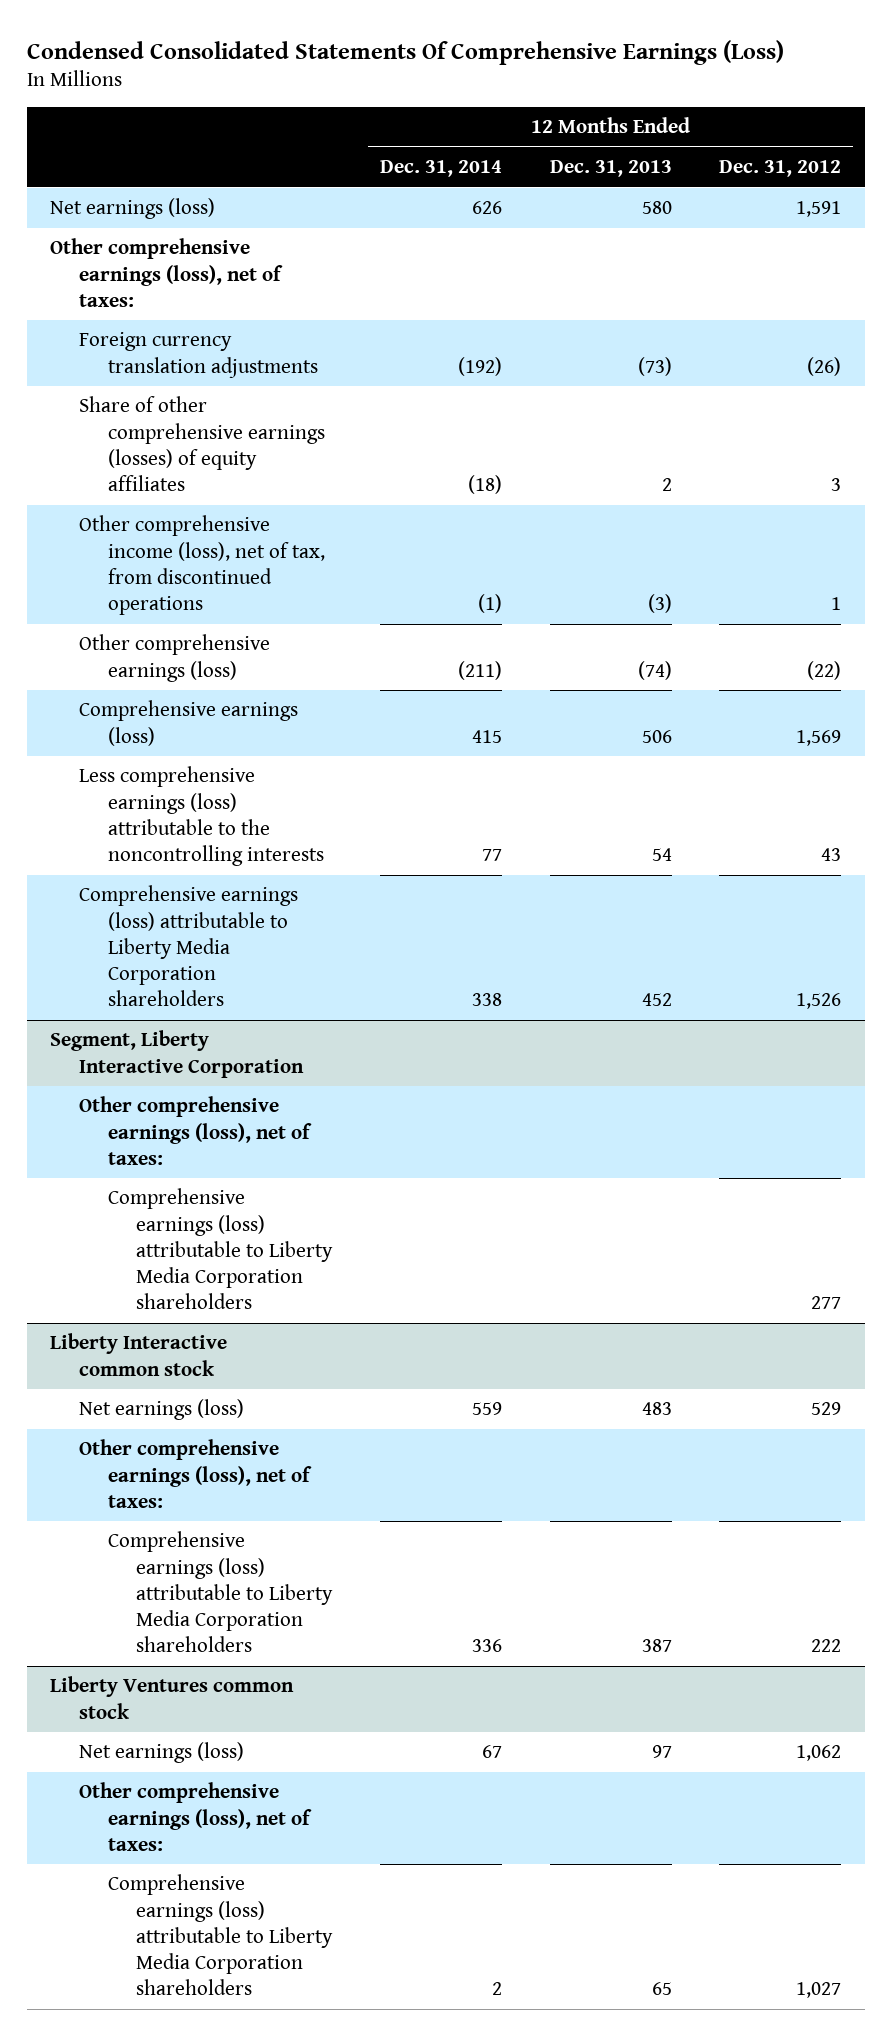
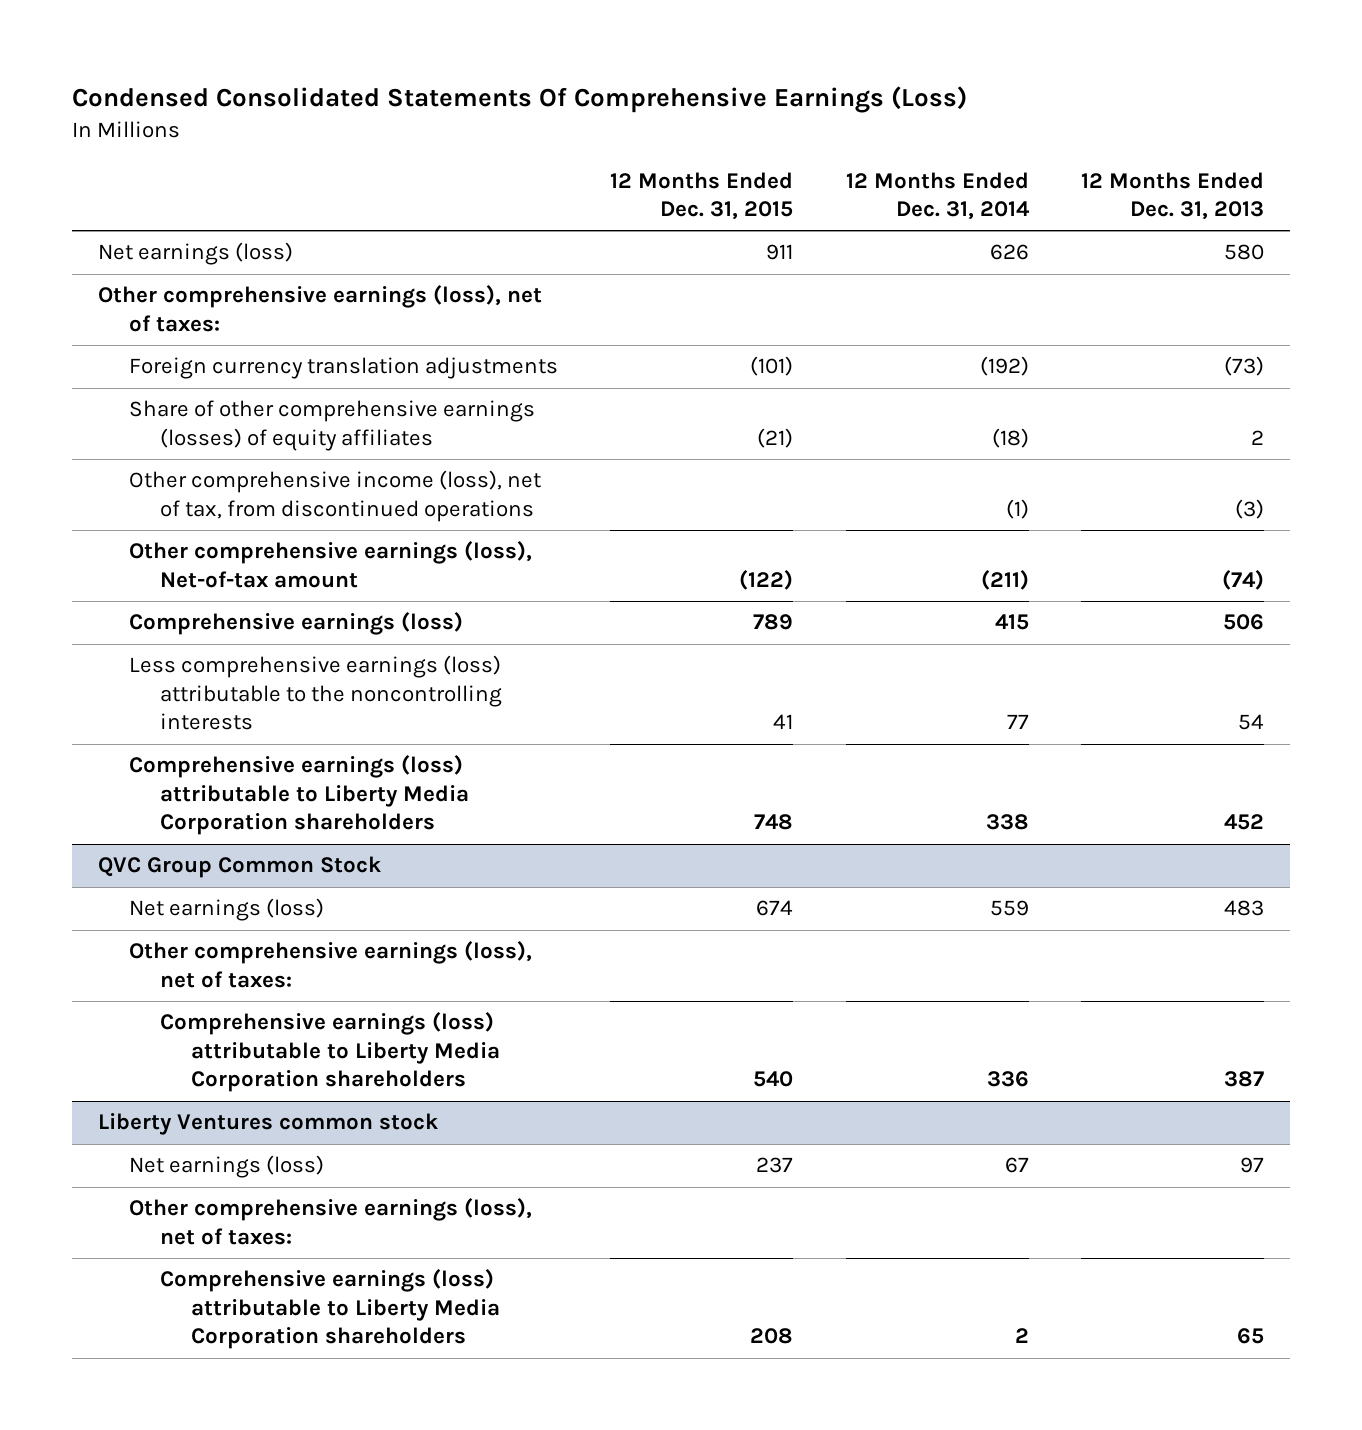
[719,160,842,178] Dec. 31, 2012 -> none
none -> [610,171,794,221] 12 Months Ended Dec. 31, 2015
[79,634,271,682] Other comprehensive earnings (loss) -> [128,541,532,588] Other comprehensive earnings (loss), Net-of-tax amount
[50,1030,305,1078] Segment, Liberty Interactive Corporation -> none
[79,1096,312,1165] Other comprehensive earnings (loss), net of taxes: -> none
[107,1188,334,1310] Comprehensive earnings (loss) attributable to Liberty Media Corporation shareholders -> none
[50,1333,228,1376] Liberty Interactive common stock -> none
none -> [97,856,381,879] QVC Group Common Stock

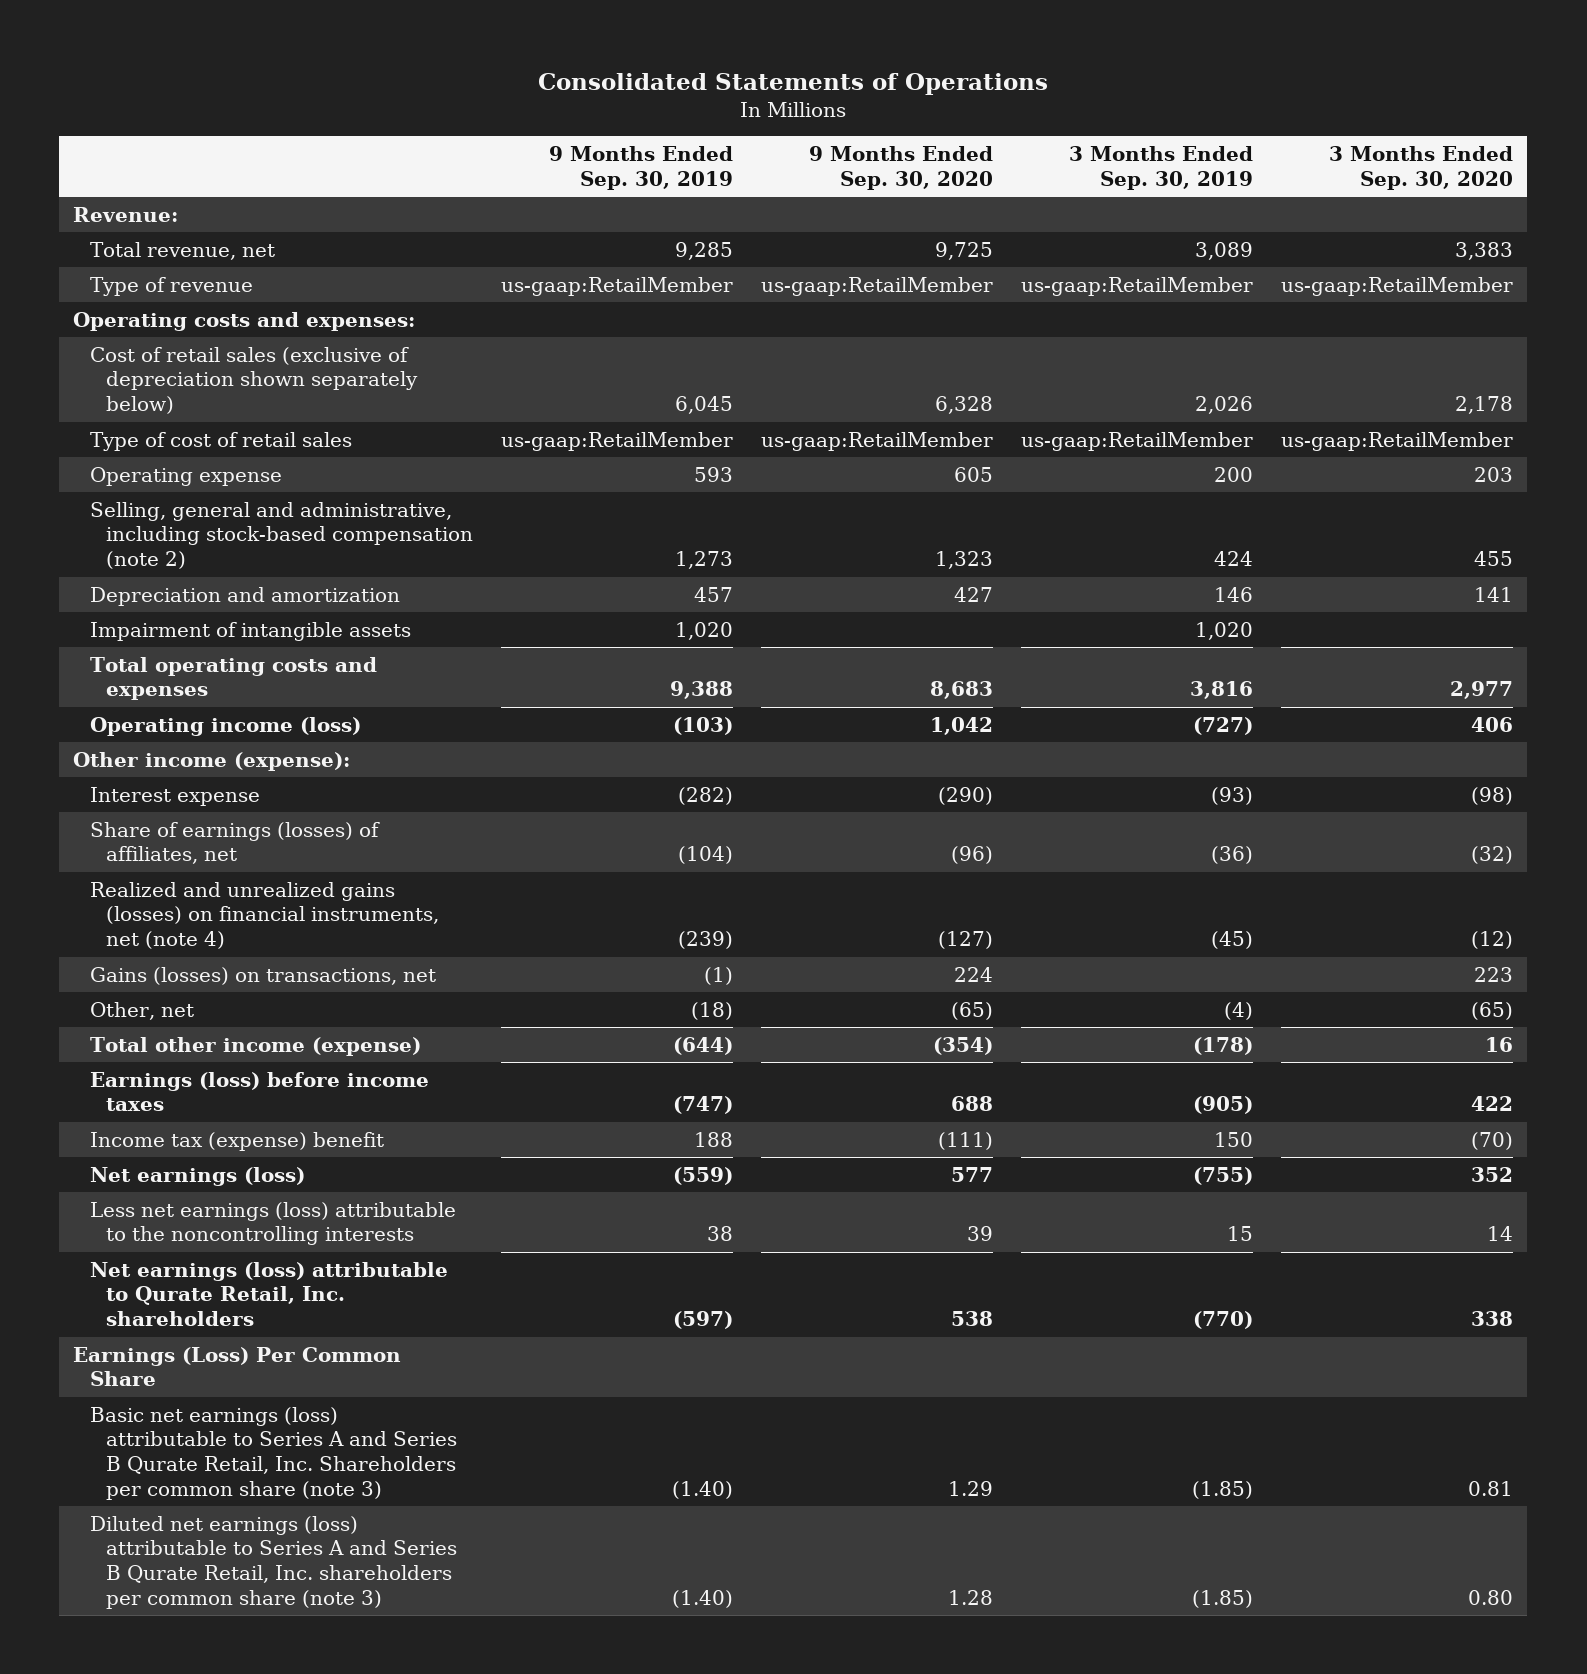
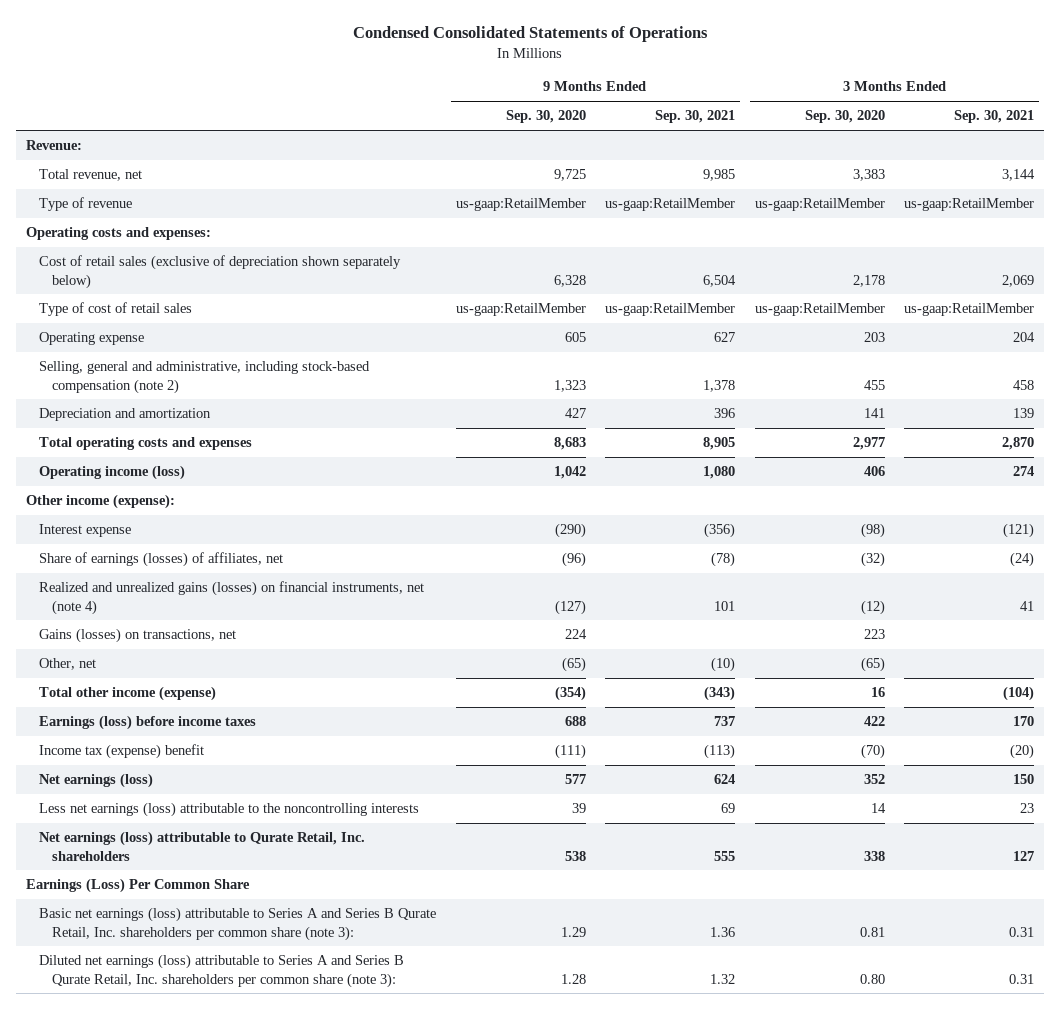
[538,72,1049,95] Consolidated Statements of Operations -> [353,26,709,43] Condensed Consolidated Statements of Operations
[549,145,734,190] 9 Months Ended Sep. 30, 2019 -> none
[1069,145,1254,190] 3 Months Ended Sep. 30, 2019 -> none
none -> [655,110,736,124] Sep. 30, 2021
none -> [954,110,1035,124] Sep. 30, 2021
[89,621,411,641] Impairment of intangible assets -> none
[89,1406,458,1501] Basic net earnings (loss) attributable to Series A and Series B Qurate Retail, Inc. Shareholders per common share (note 3) -> [38,907,436,941] Basic net earnings (loss) attributable to Series A and Series B Qurate Retail, Inc. shareholders per common share (note 3):
[89,1515,458,1610] Diluted net earnings (loss) attributable to Series A and Series B Qurate Retail, Inc. shareholders per common share (note 3) -> [38,954,404,988] Diluted net earnings (loss) attributable to Series A and Series B Qurate Retail, Inc. shareholders per common share (note 3):

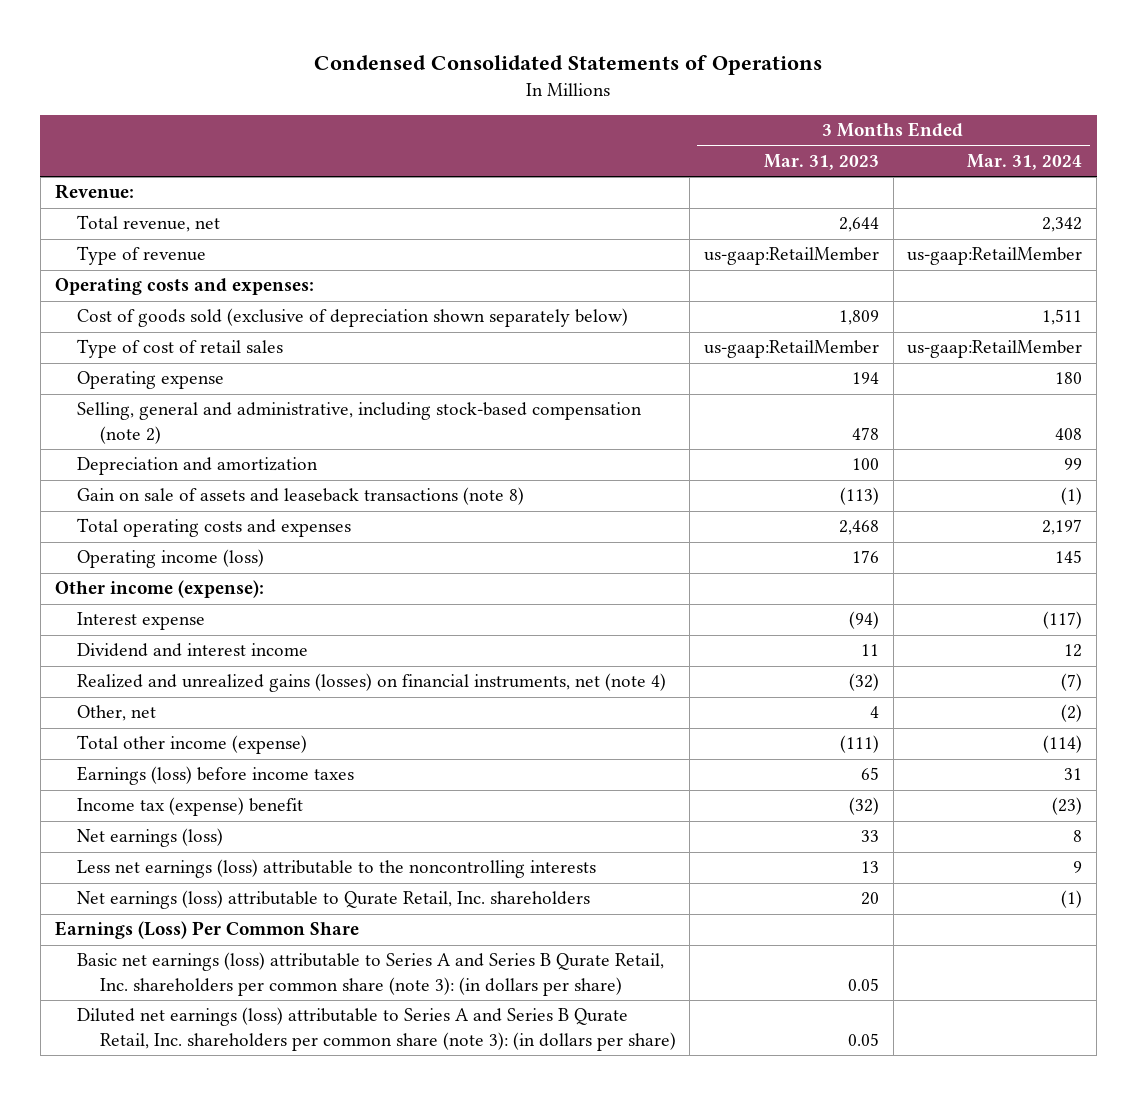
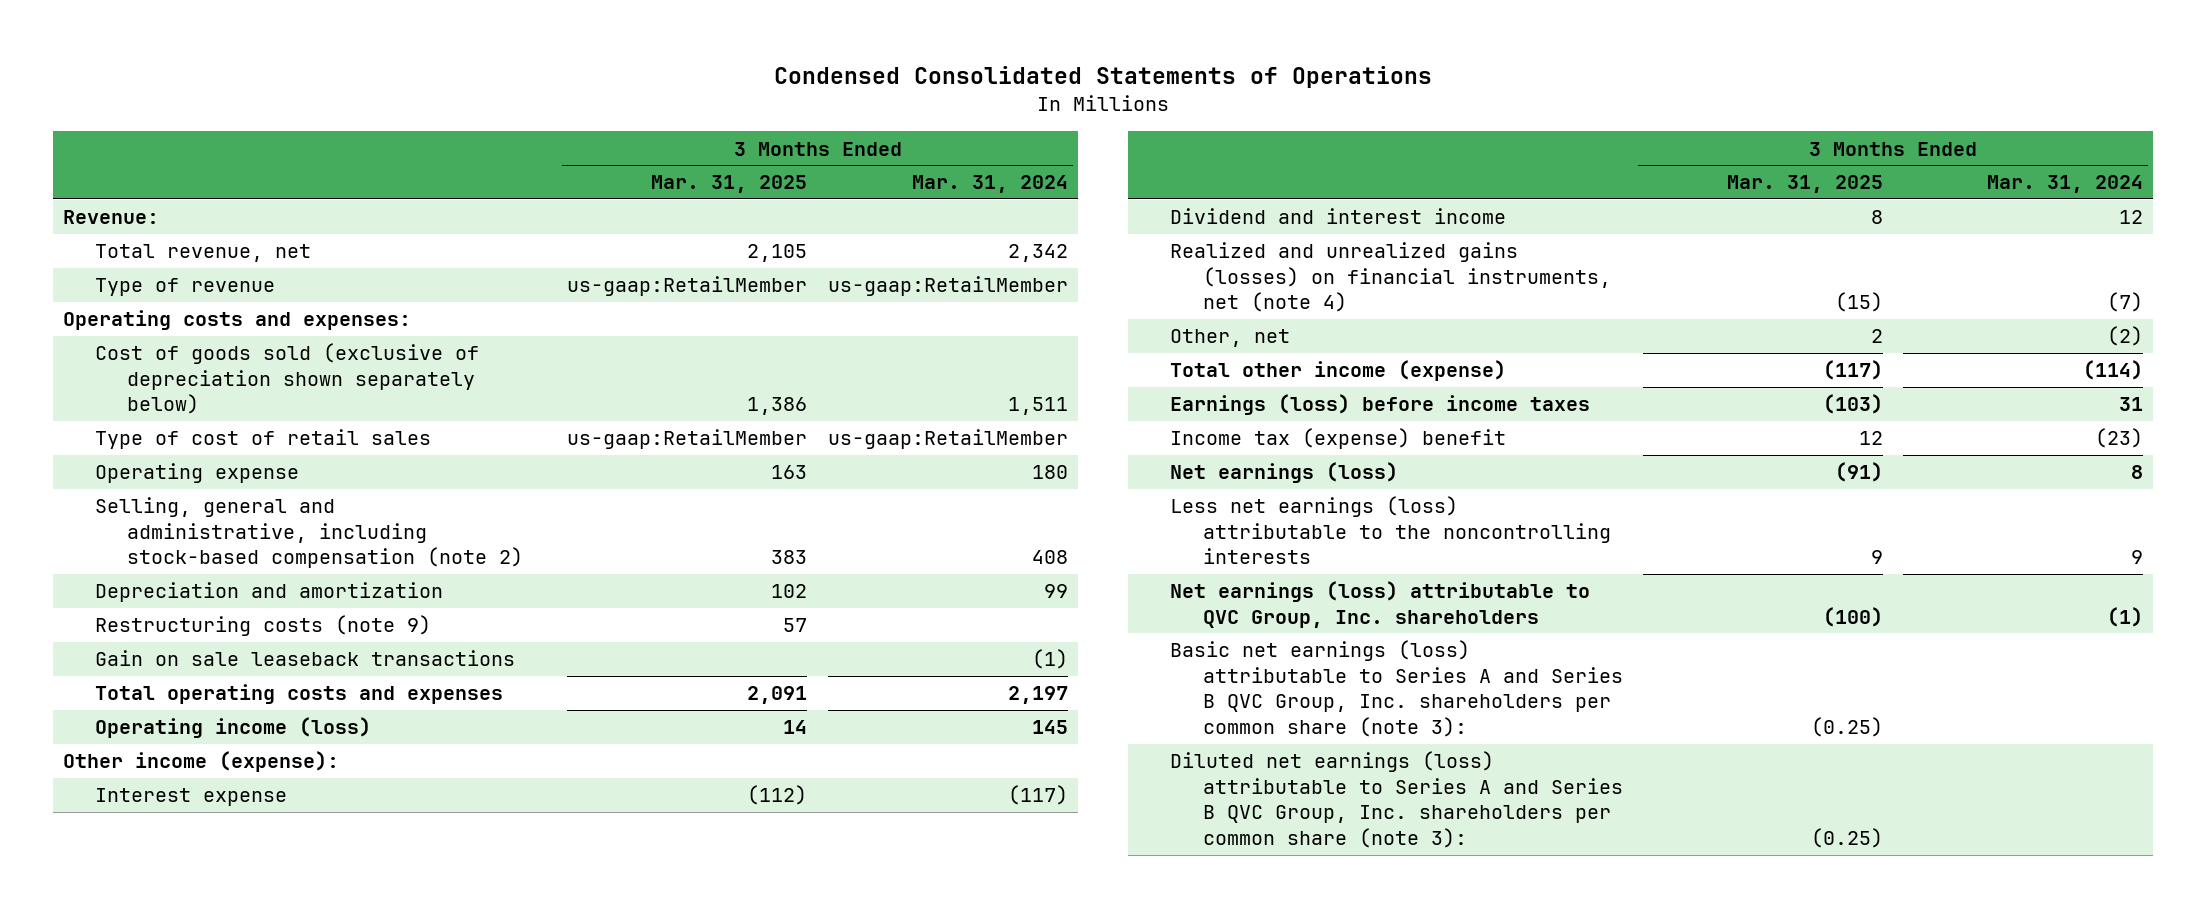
[764,153,880,170] Mar. 31, 2023 -> none
none -> [651,175,808,194] Mar. 31, 2025
none -> [95,615,432,637] Restructuring costs (note 9)
[77,487,525,506] Gain on sale of assets and leaseback transactions (note 8) -> [95,650,516,667] Gain on sale leaseback transactions
[54,921,359,940] Earnings (Loss) Per Common Share -> none
[77,890,591,910] Net earnings (loss) attributable to Qurate Retail, Inc. shareholders -> [1170,581,1591,628] Net earnings (loss) attributable to QVC Group, Inc. shareholders
[77,952,665,996] Basic net earnings (loss) attributable to Series A and Series B Qurate Retail, Inc. shareholders per common share (note 3): (in dollars per share) -> [1170,640,1623,738] Basic net earnings (loss) attributable to Series A and Series B QVC Group, Inc. shareholders per common share (note 3):
[77,1007,676,1051] Diluted net earnings (loss) attributable to Series A and Series B Qurate Retail, Inc. shareholders per common share (note 3): (in dollars per share) -> [1170,751,1623,849] Diluted net earnings (loss) attributable to Series A and Series B QVC Group, Inc. shareholders per common share (note 3):

